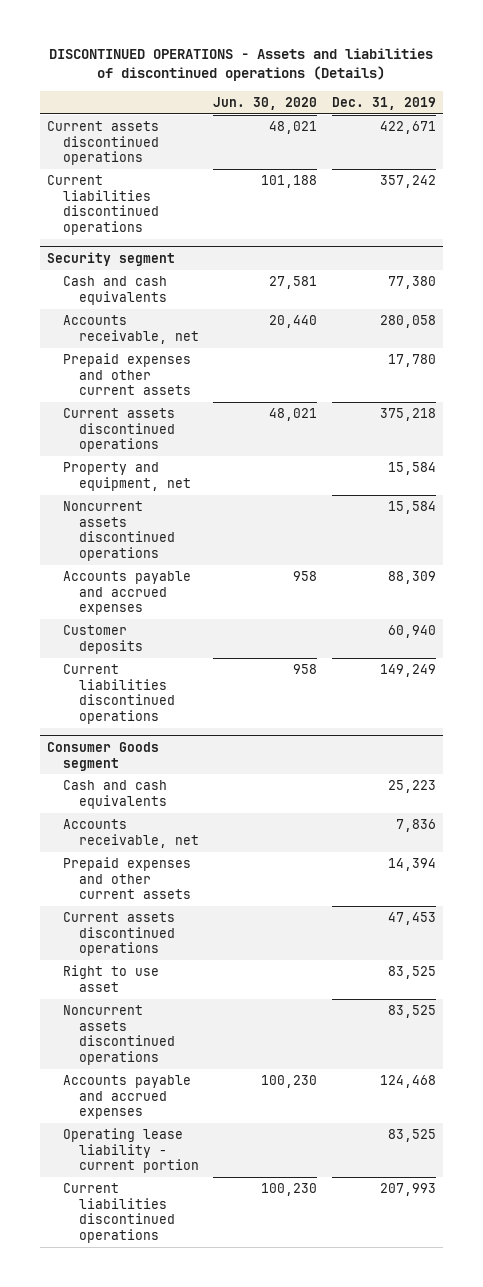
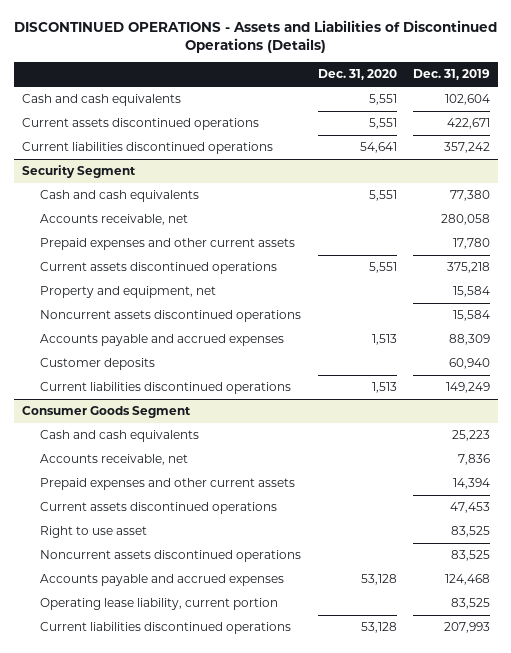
[49,48,434,82] DISCONTINUED OPERATIONS - Assets and liabilities of discontinued operations (Details) -> [13,19,497,54] DISCONTINUED OPERATIONS - Assets and Liabilities of Discontinued Operations (Details)
[213,96,318,110] Jun. 30, 2020 -> none
none -> [317,69,397,81] Dec. 31, 2020
none -> [21,94,181,107] Cash and cash equivalents
[47,251,176,266] Security segment -> [21,165,136,179] Security Segment
[47,741,160,771] Consumer Goods segment -> [21,406,191,419] Consumer Goods Segment
[63,1127,200,1174] Operating lease liability - current portion -> [40,598,279,611] Operating lease liability, current portion

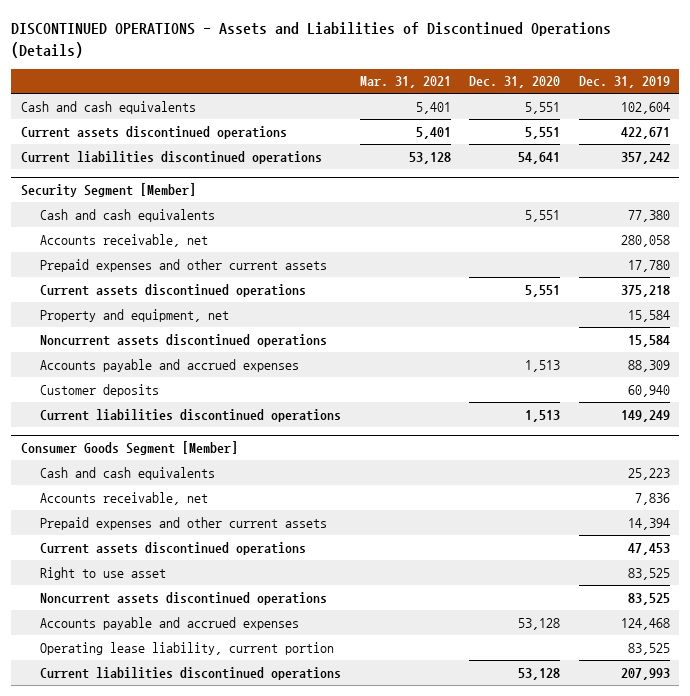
none -> [359,76,451,89] Mar. 31, 2021
[21,165,136,179] Security Segment -> [20,183,196,198] Security Segment [Member]
[21,406,191,419] Consumer Goods Segment -> [20,441,238,456] Consumer Goods Segment [Member]

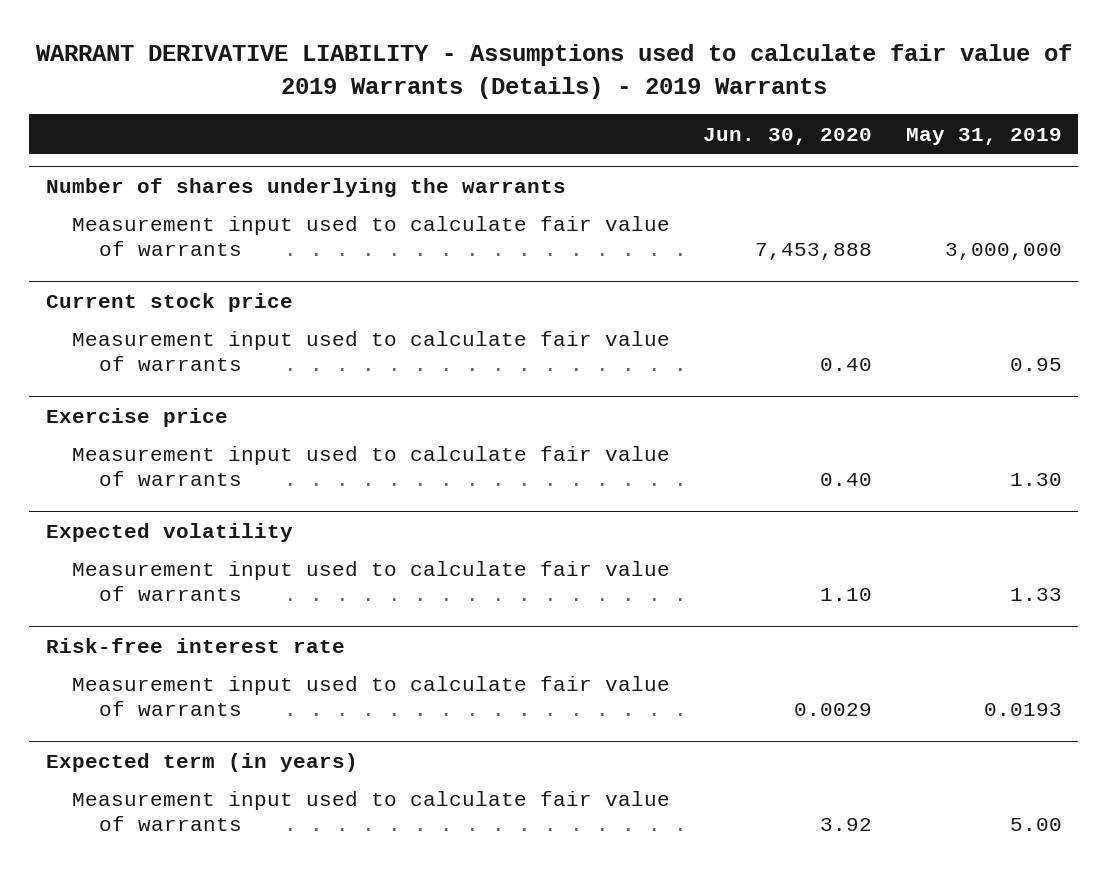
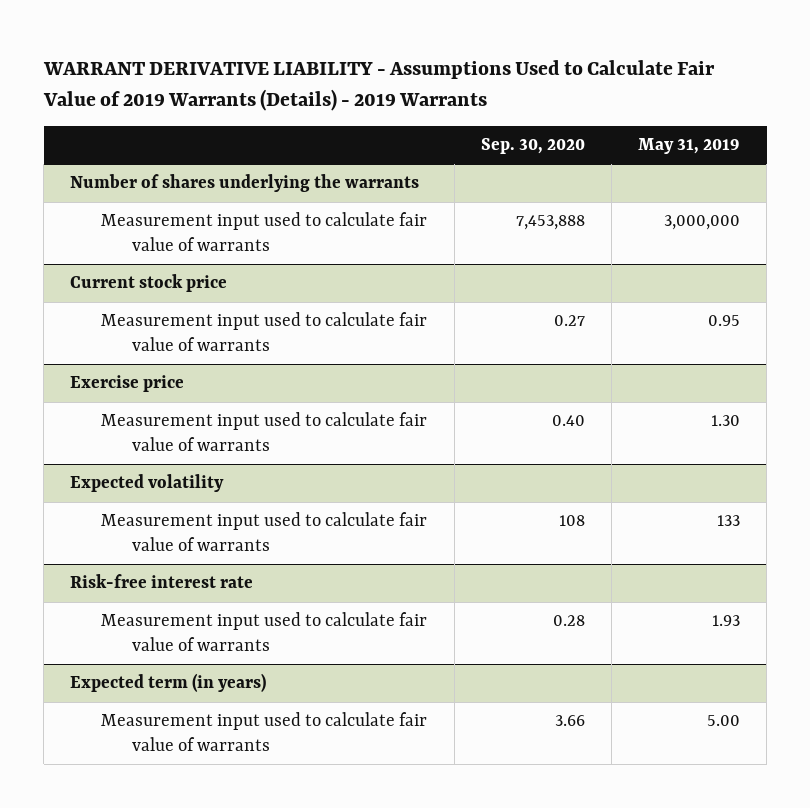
[35,44,1072,99] WARRANT DERIVATIVE LIABILITY - Assumptions used to calculate fair value of 2019 Warrants (Details) - 2019 Warrants -> [42,59,715,111] WARRANT DERIVATIVE LIABILITY - Assumptions Used to Calculate Fair Value of 2019 Warrants (Details) - 2019 Warrants
[703,127,873,145] Jun. 30, 2020 -> none
none -> [480,138,585,155] Sep. 30, 2020
[1009,588,1062,602] 1.33 -> [717,515,741,527] 133
[983,703,1062,717] 0.0193 -> [712,615,741,627] 1.93

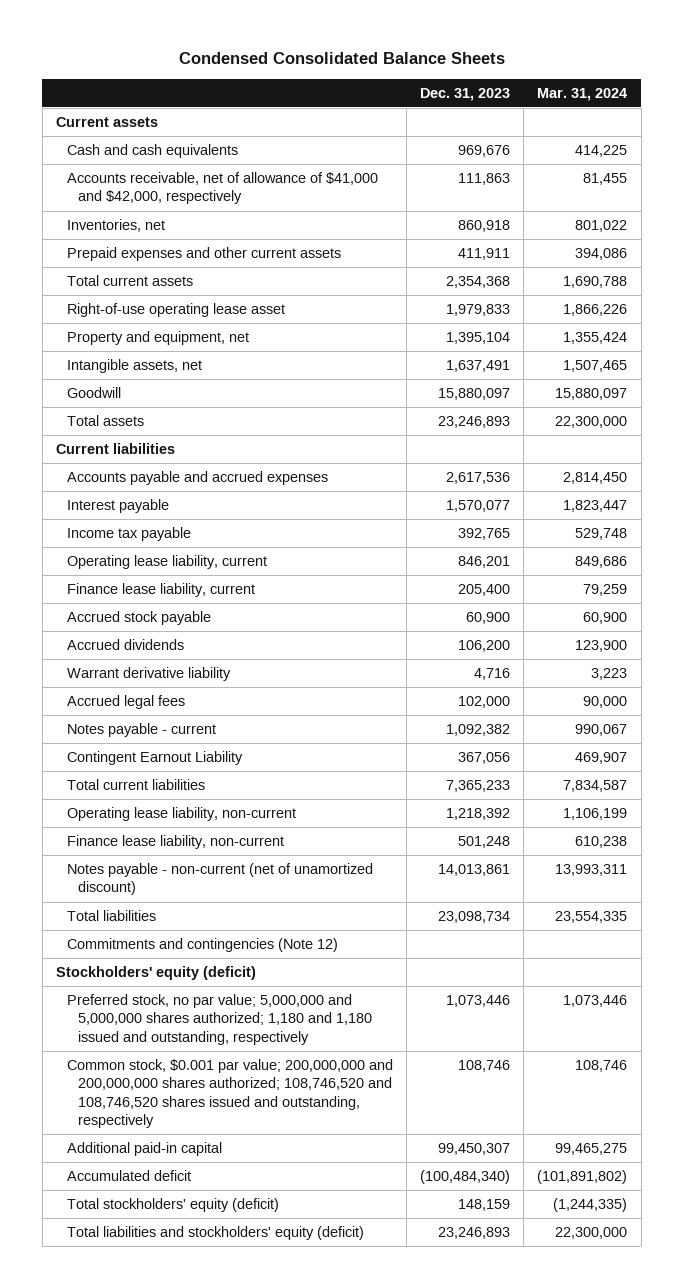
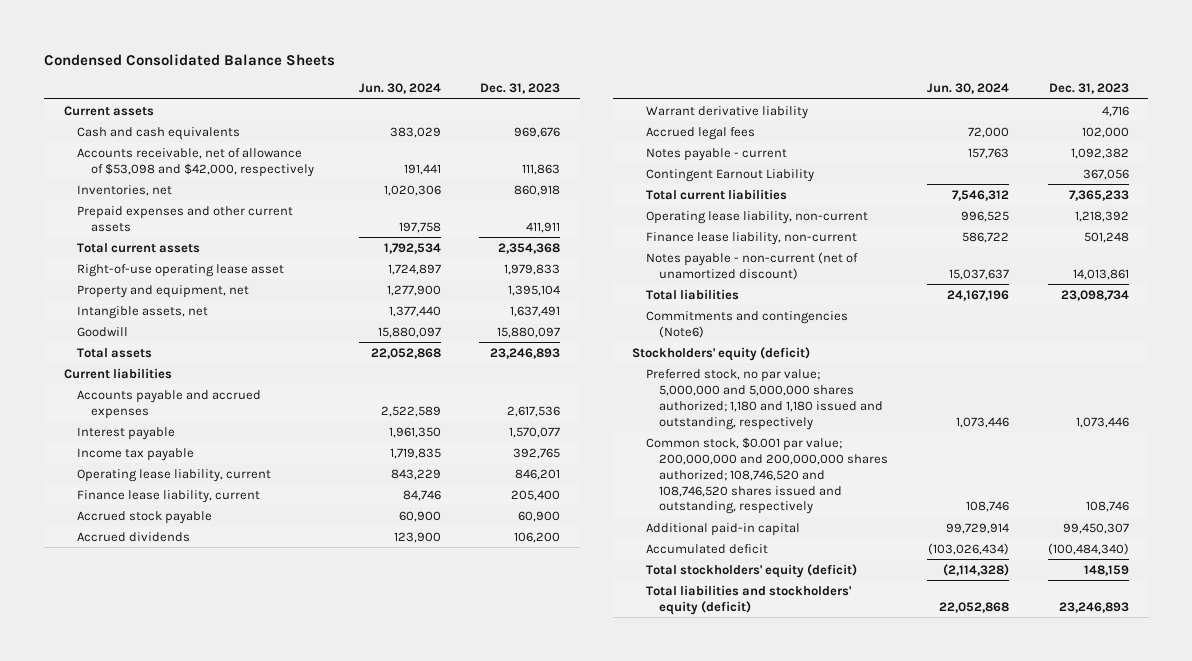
[537,87,628,101] Mar. 31, 2024 -> none
none -> [358,83,441,95] Jun. 30, 2024
[66,172,378,205] Accounts receivable, net of allowance of $41,000 and $42,000, respectively -> [77,147,315,177] Accounts receivable, net of allowance of $53,098 and $42,000, respectively
[66,938,338,953] Commitments and contingencies (Note 12) -> [645,310,848,338] Commitments and contingencies (Note6)

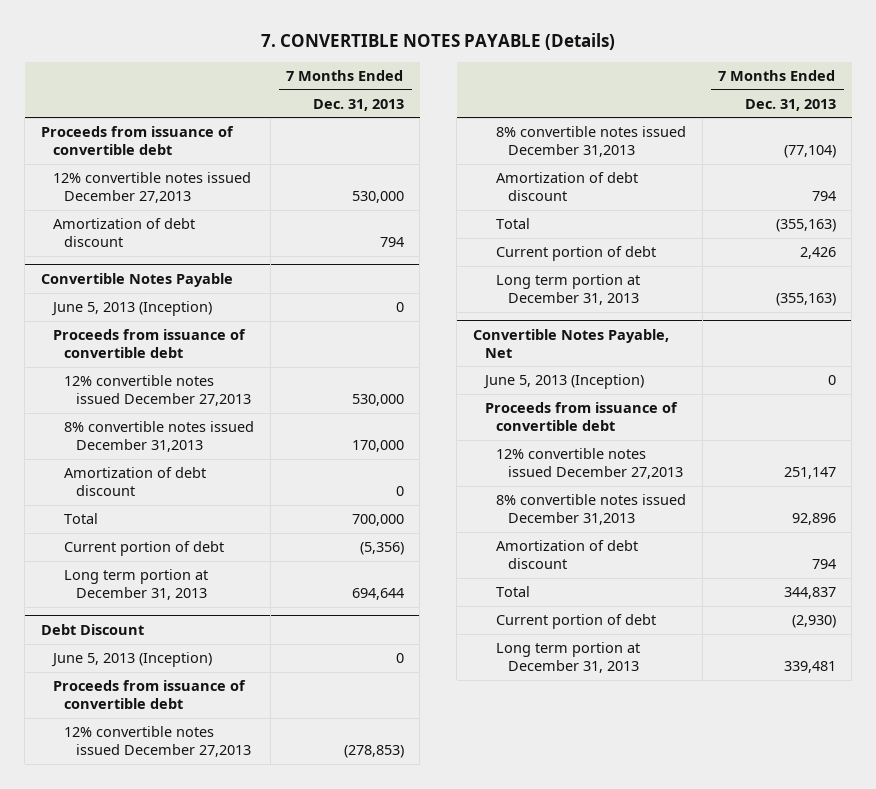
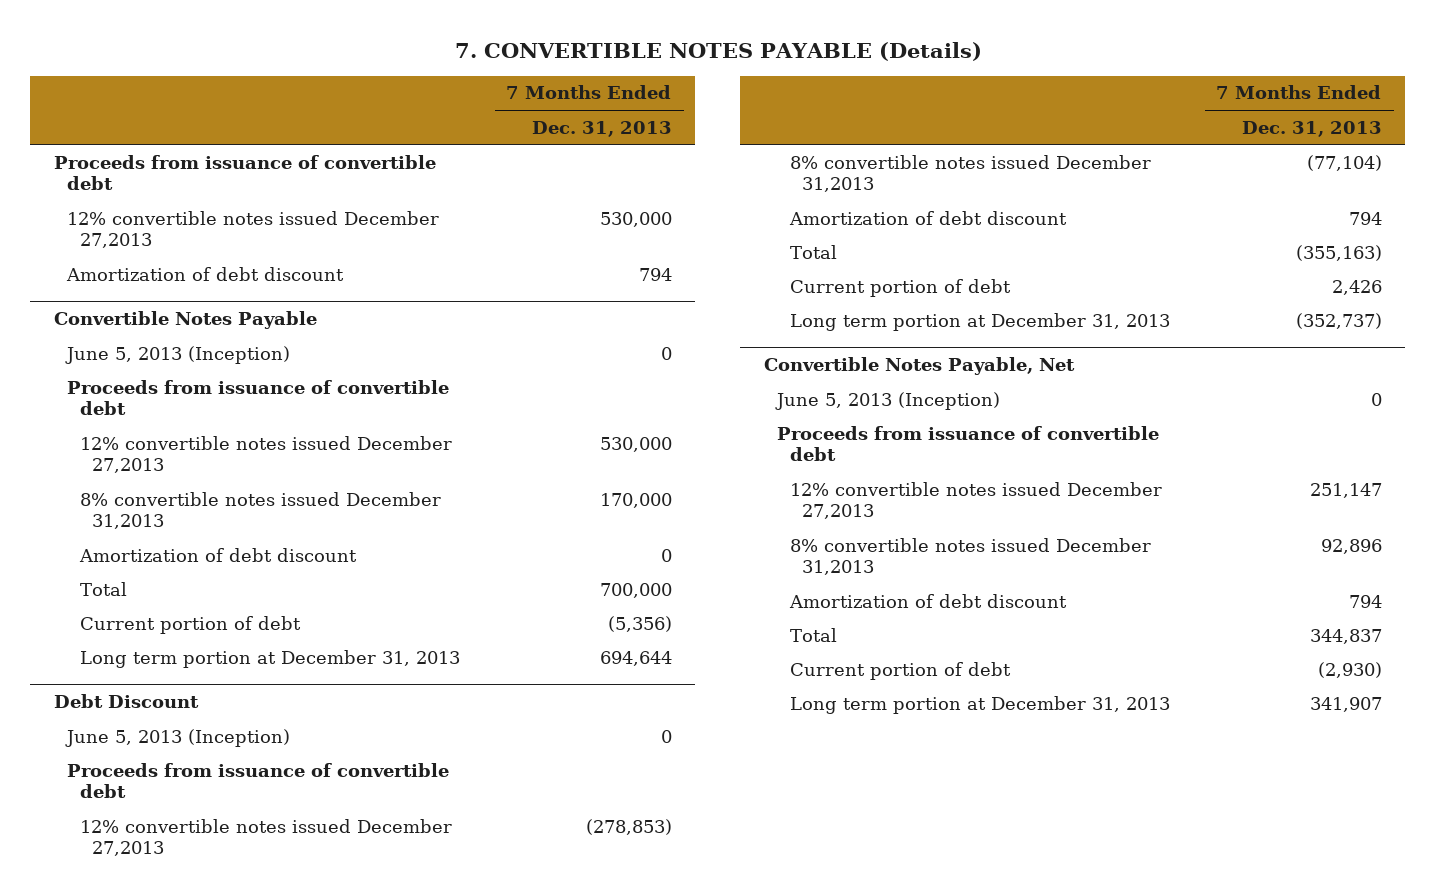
[775,292,836,306] (355,163) -> [1295,312,1382,329] (352,737)
[783,660,836,673] 339,481 -> [1309,696,1382,712] 341,907

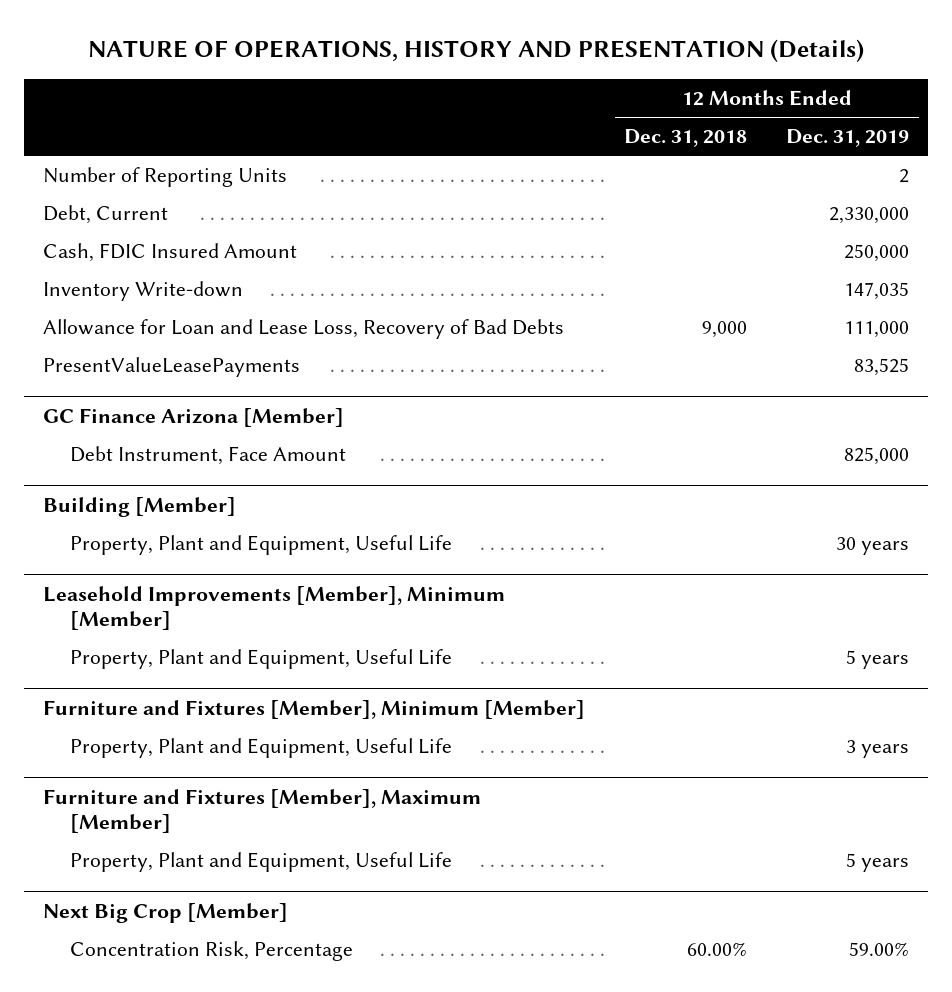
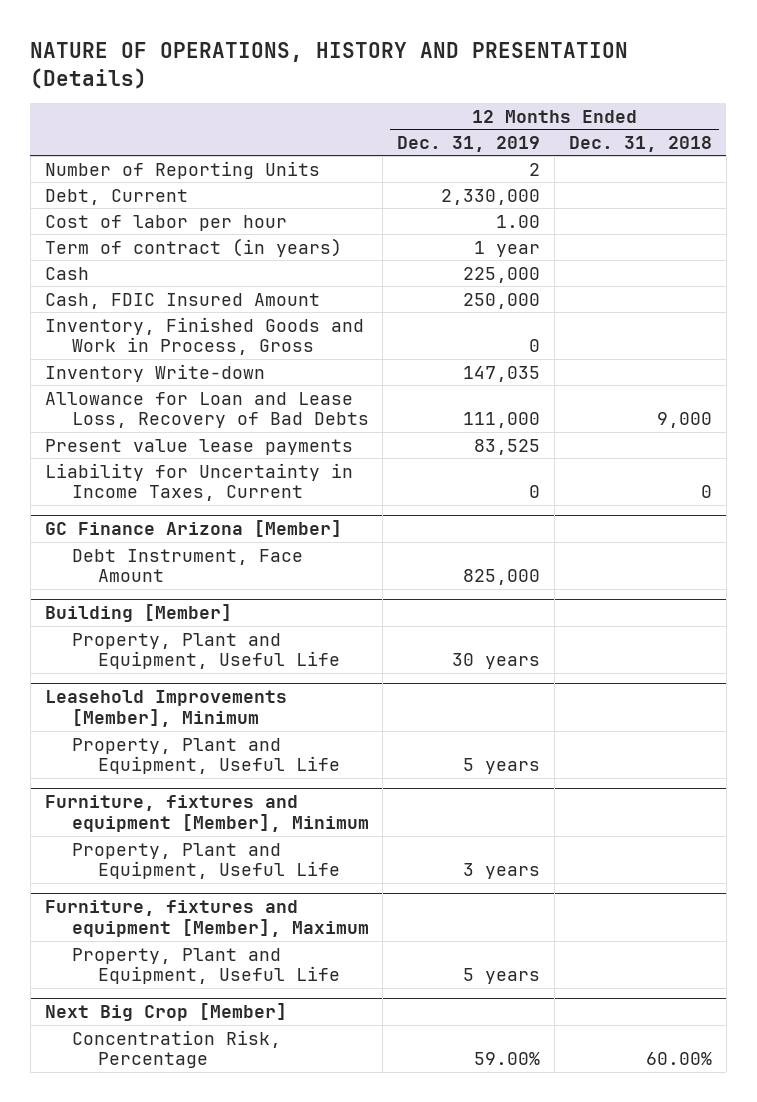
none -> [44,214,287,231] Cost of labor per hour
none -> [44,237,342,257] Term of contract (in years)
none -> [44,266,89,280] Cash
none -> [44,316,364,356] Inventory, Finished Goods and Work in Process, Gross
[43,357,301,378] PresentValueLeasePayments -> [44,438,353,455] Present value lease payments
none -> [44,462,353,502] Liability for Uncertainty in Income Taxes, Current
[43,585,506,630] Leasehold Improvements [Member], Minimum [Member] -> [44,690,287,727] Leasehold Improvements [Member], Minimum
[43,699,586,719] Furniture and Fixtures [Member], Minimum [Member] -> [44,795,369,832] Furniture, fixtures and equipment [Member], Minimum
[43,788,482,833] Furniture and Fixtures [Member], Maximum [Member] -> [44,900,369,937] Furniture, fixtures and equipment [Member], Maximum

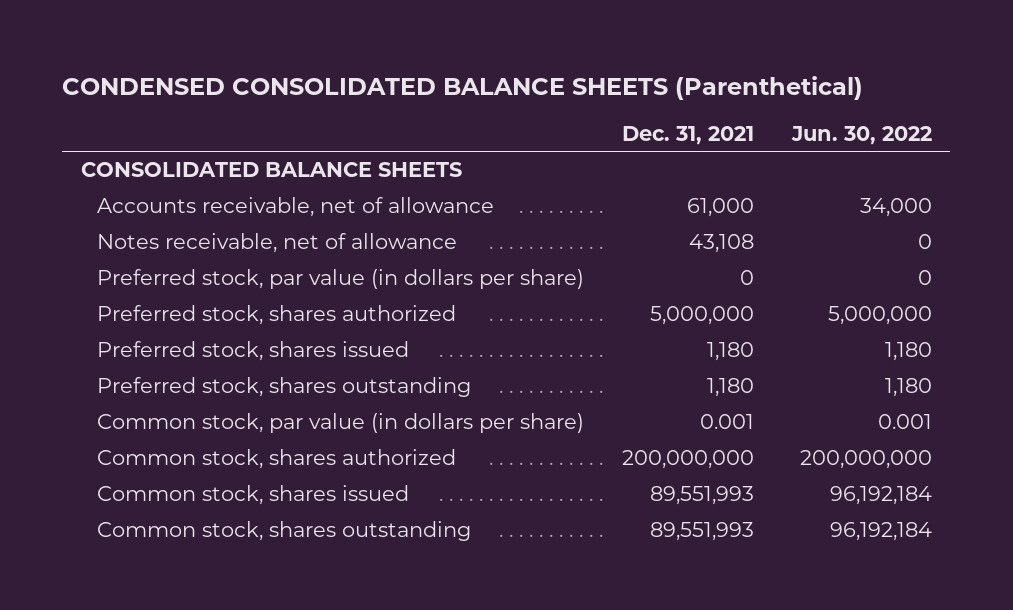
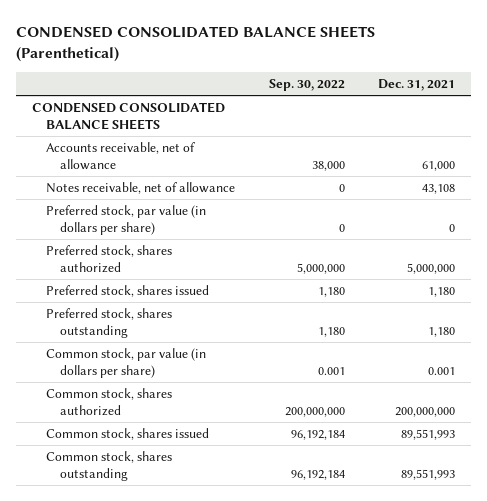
[790,125,932,145] Jun. 30, 2022 -> none
none -> [268,79,345,92] Sep. 30, 2022
[81,162,463,178] CONSOLIDATED BALANCE SHEETS -> [32,102,226,131] CONDENSED CONSOLIDATED BALANCE SHEETS

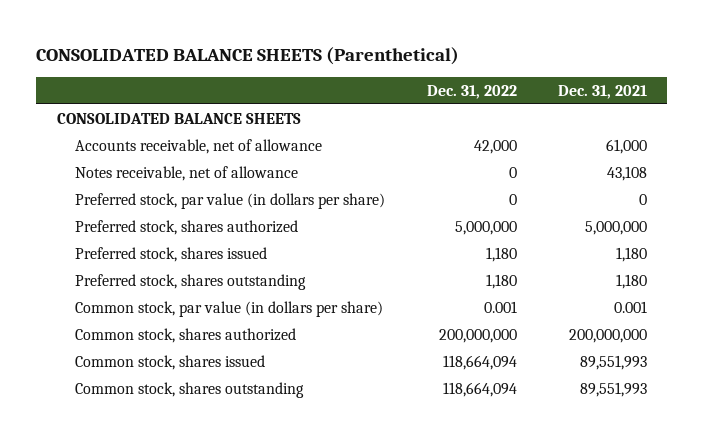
[15,25,375,63] CONDENSED CONSOLIDATED BALANCE SHEETS (Parenthetical) -> [36,46,460,65] CONSOLIDATED BALANCE SHEETS (Parenthetical)
[268,79,345,92] Sep. 30, 2022 -> none
none -> [426,84,517,99] Dec. 31, 2022
[32,102,226,131] CONDENSED CONSOLIDATED BALANCE SHEETS -> [56,112,301,124] CONSOLIDATED BALANCE SHEETS

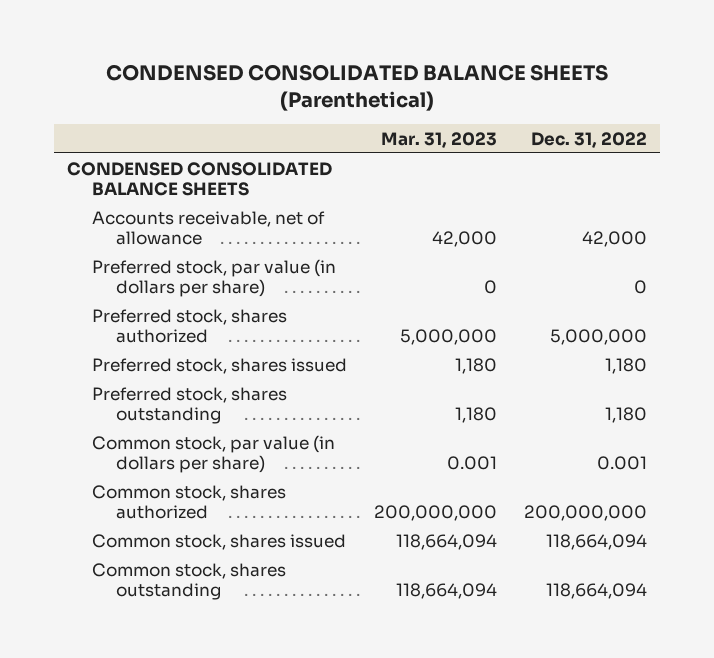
[36,46,460,65] CONSOLIDATED BALANCE SHEETS (Parenthetical) -> [105,64,608,111] CONDENSED CONSOLIDATED BALANCE SHEETS (Parenthetical)
[557,84,647,99] Dec. 31, 2021 -> none
none -> [380,131,497,148] Mar. 31, 2023
[56,112,301,124] CONSOLIDATED BALANCE SHEETS -> [67,161,333,196] CONDENSED CONSOLIDATED BALANCE SHEETS
[75,165,299,181] Notes receivable, net of allowance -> none

